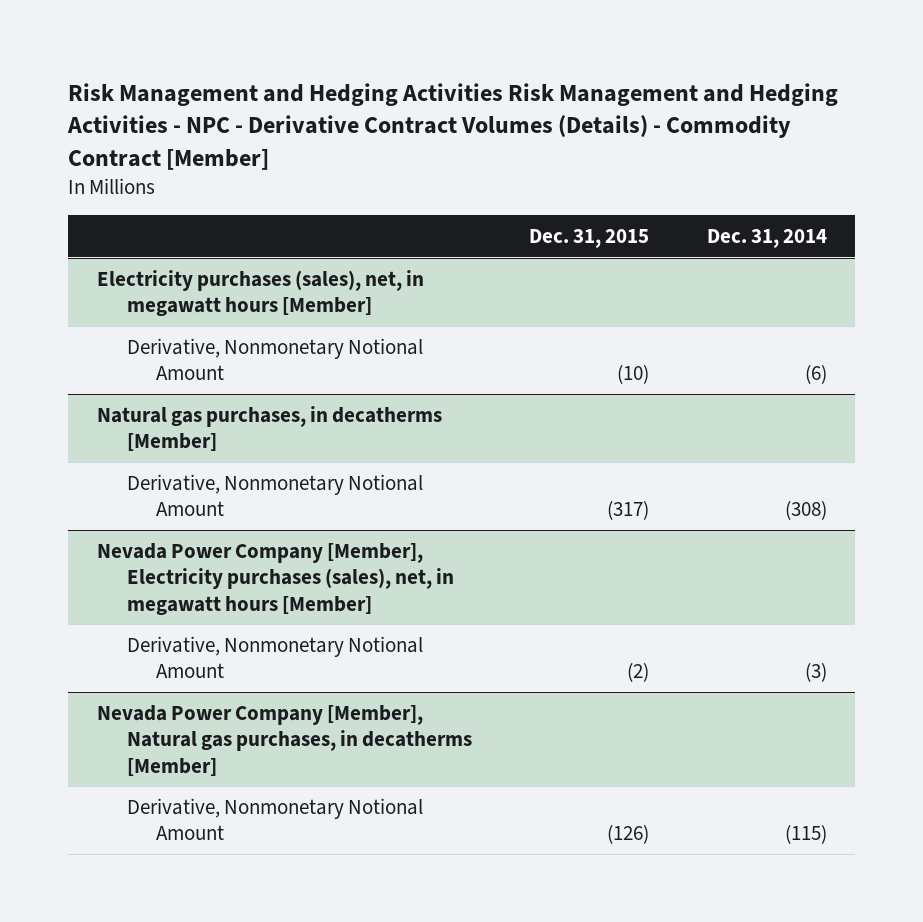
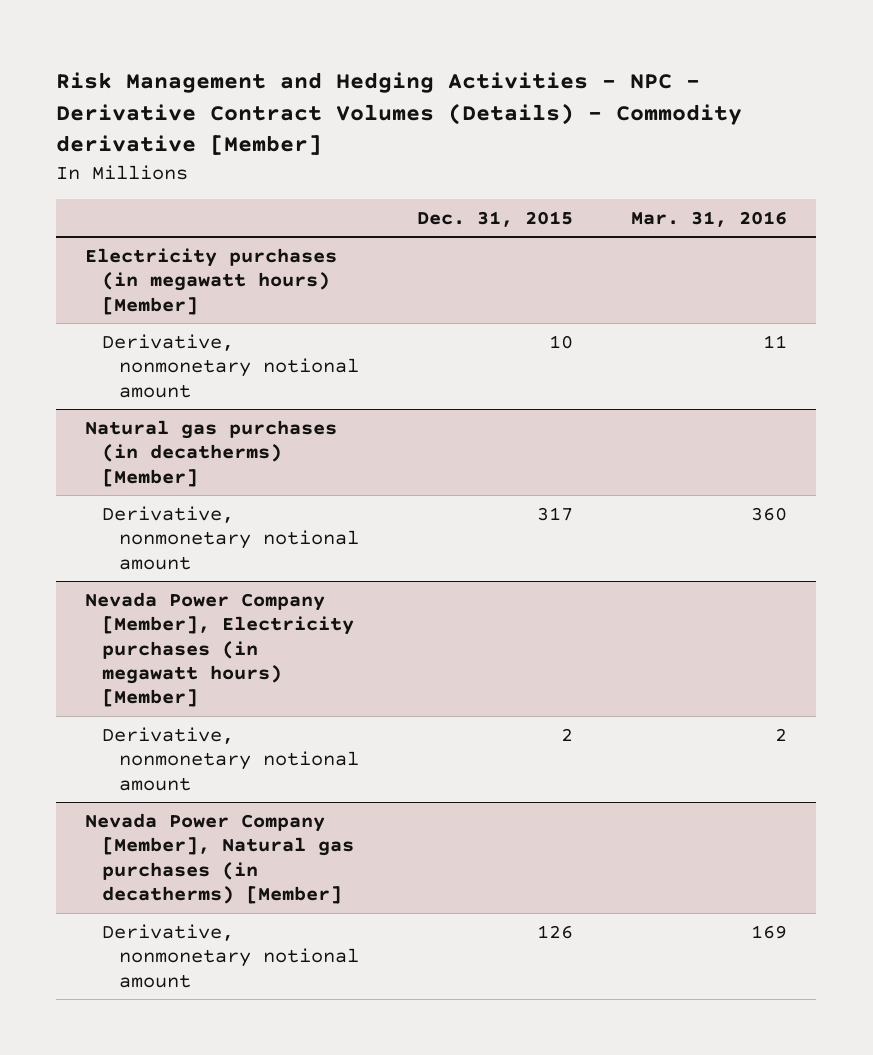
[67,82,839,170] Risk Management and Hedging Activities Risk Management and Hedging Activities - NPC - Derivative Contract Volumes (Details) - Commodity Contract [Member] -> [56,71,743,156] Risk Management and Hedging Activities - NPC - Derivative Contract Volumes (Details) - Commodity derivative [Member]
[706,229,827,249] Dec. 31, 2014 -> none
none -> [631,210,788,227] Mar. 31, 2016
[96,269,424,317] Electricity purchases (sales), net, in megawatt hours [Member] -> [85,247,338,315] Electricity purchases (in megawatt hours) [Member]
[126,337,423,381] Derivative, Nonmonetary Notional Amount -> [102,333,359,398] Derivative, nonmonetary notional amount
[617,364,650,385] (10) -> [548,334,573,349] 10
[96,405,442,452] Natural gas purchases, in decatherms [Member] -> [85,419,338,487] Natural gas purchases (in decatherms) [Member]
[126,473,423,517] Derivative, Nonmonetary Notional Amount -> [102,505,359,570] Derivative, nonmonetary notional amount
[607,500,650,521] (317) -> [536,506,573,521] 317
[96,542,454,615] Nevada Power Company [Member], Electricity purchases (sales), net, in megawatt hours [Member] -> [85,591,355,708] Nevada Power Company [Member], Electricity purchases (in megawatt hours) [Member]
[126,635,423,679] Derivative, Nonmonetary Notional Amount -> [102,726,359,791] Derivative, nonmonetary notional amount
[627,662,650,683] (2) -> [560,727,573,741] 2
[96,704,472,776] Nevada Power Company [Member], Natural gas purchases, in decatherms [Member] -> [85,812,355,904] Nevada Power Company [Member], Natural gas purchases (in decatherms) [Member]
[126,797,423,841] Derivative, Nonmonetary Notional Amount -> [102,923,359,988] Derivative, nonmonetary notional amount
[607,824,650,845] (126) -> [536,924,573,939] 126

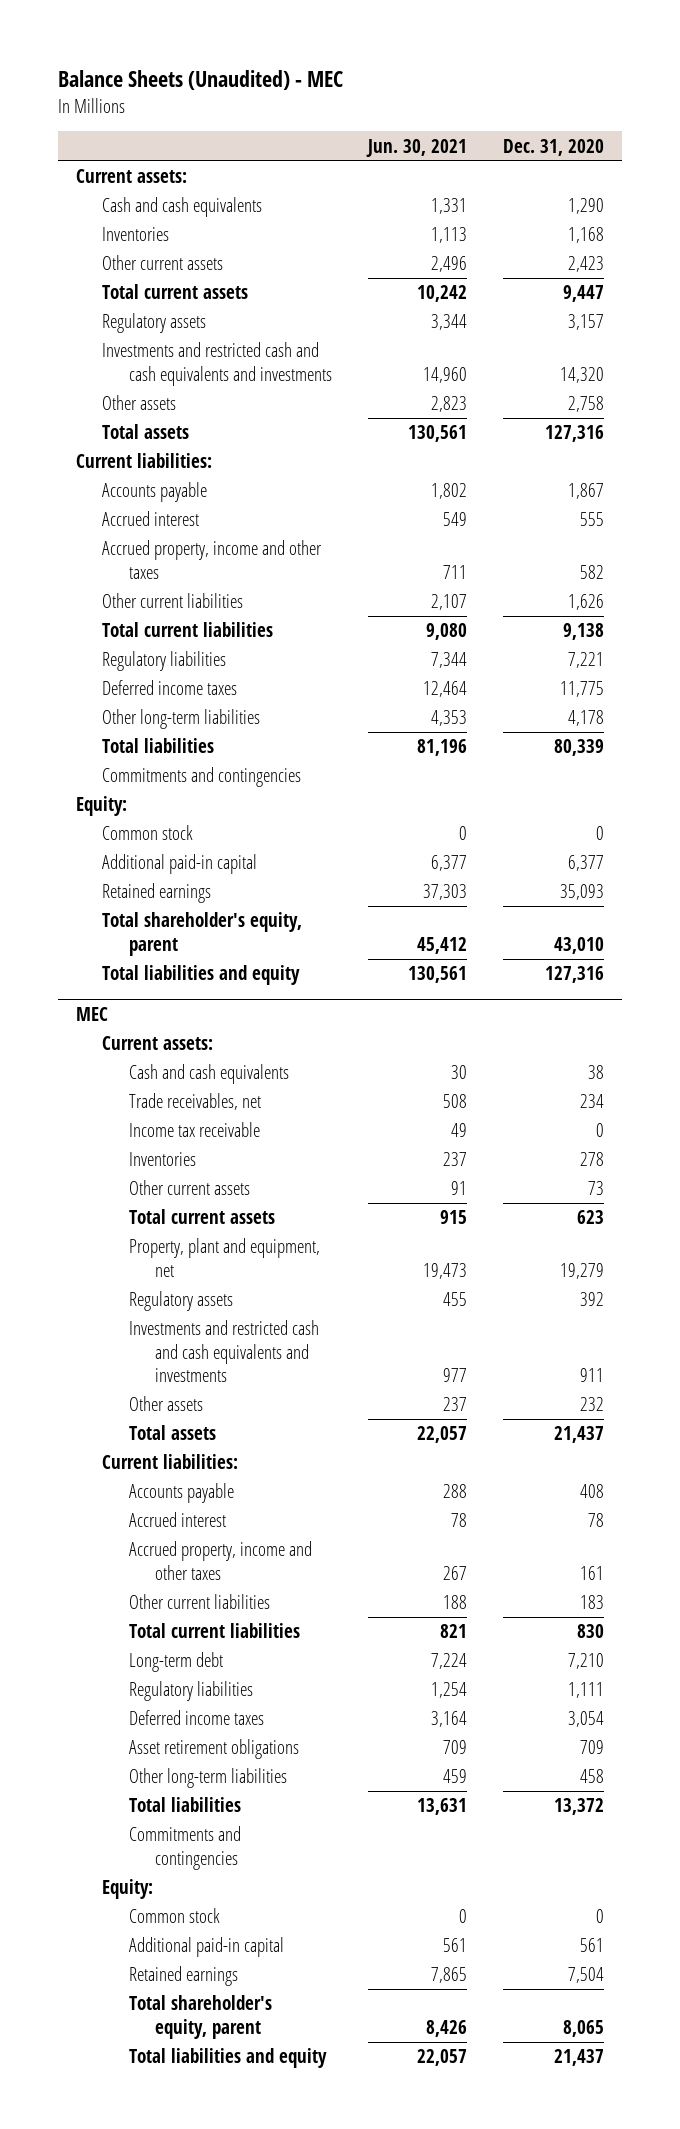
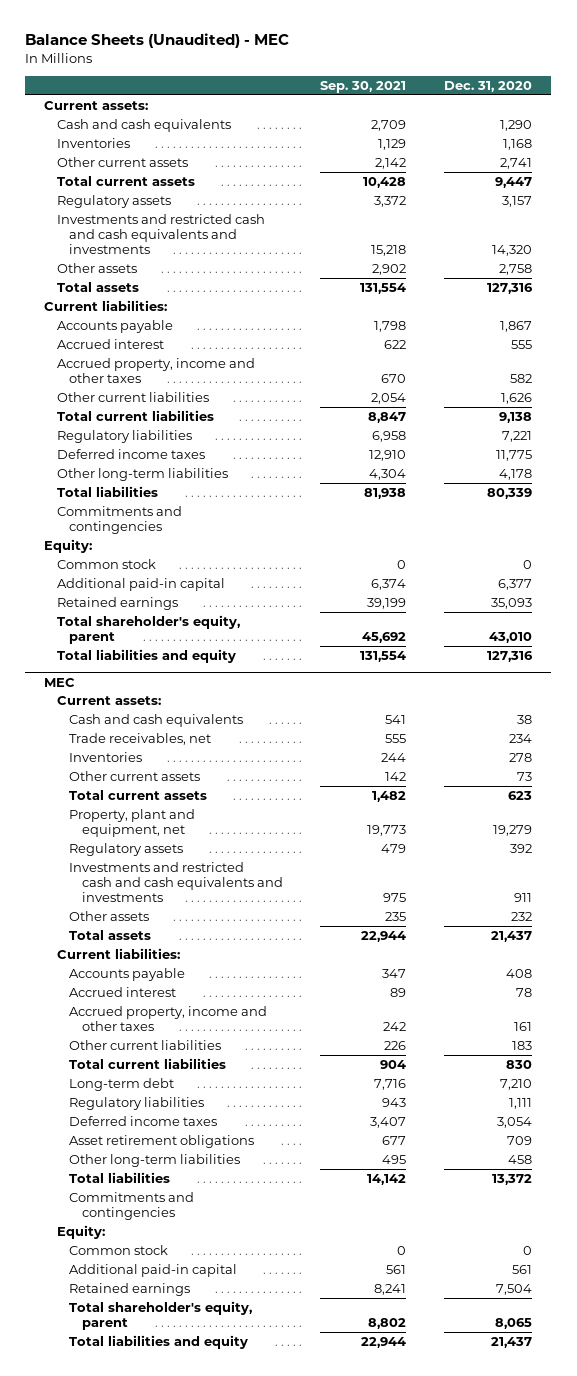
[365,138,467,157] Jun. 30, 2021 -> none
none -> [320,81,407,94] Sep. 30, 2021
[567,256,604,273] 2,423 -> [500,157,533,169] 2,741
[128,1122,260,1138] Income tax receivable -> none

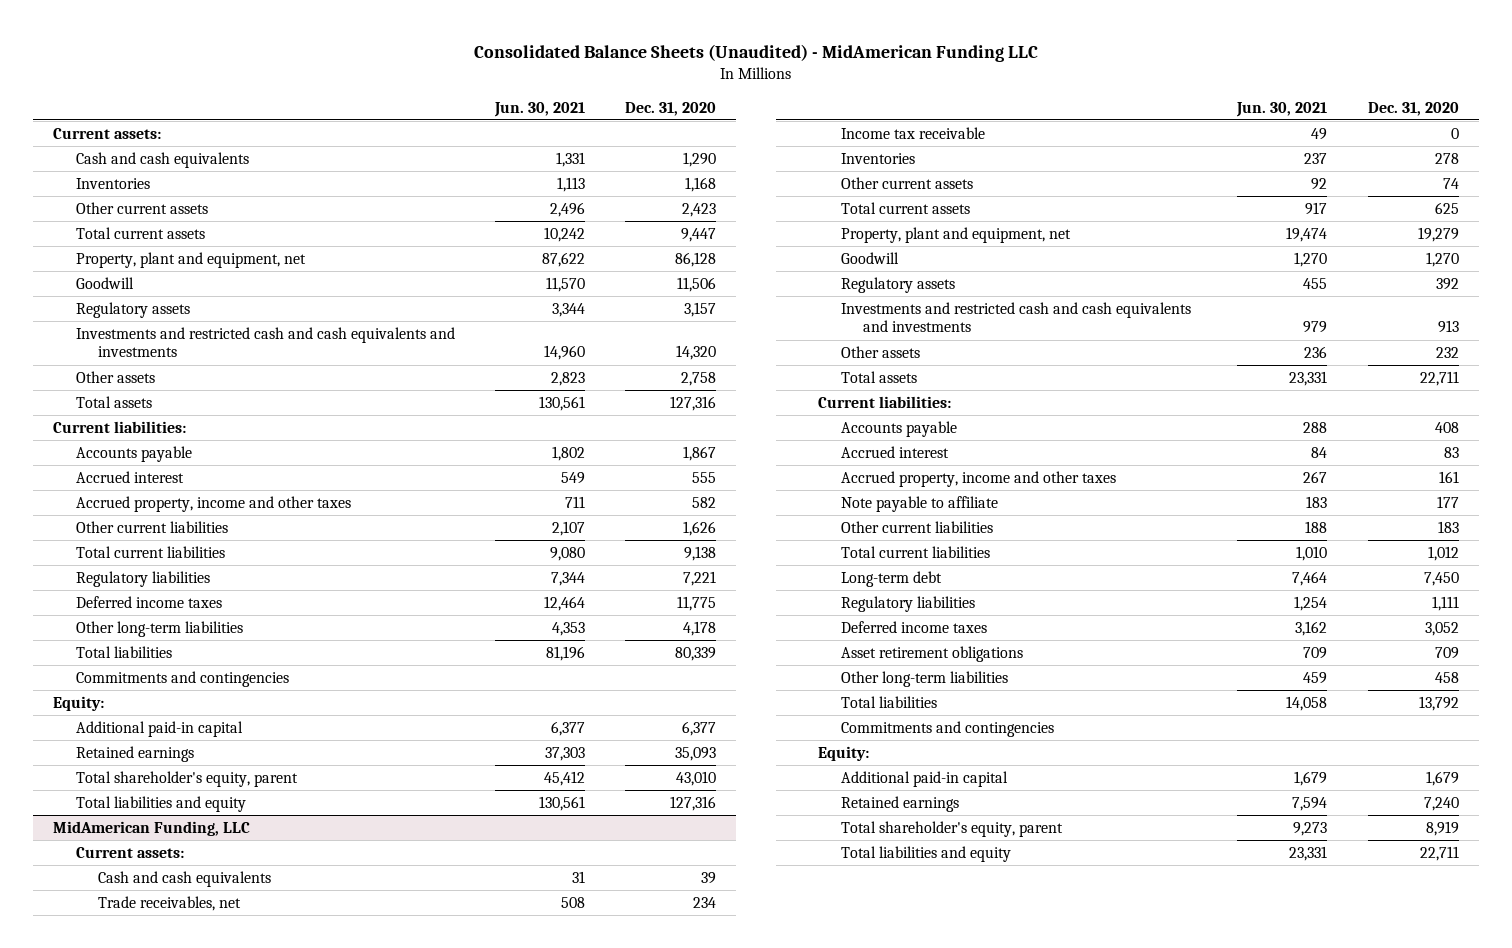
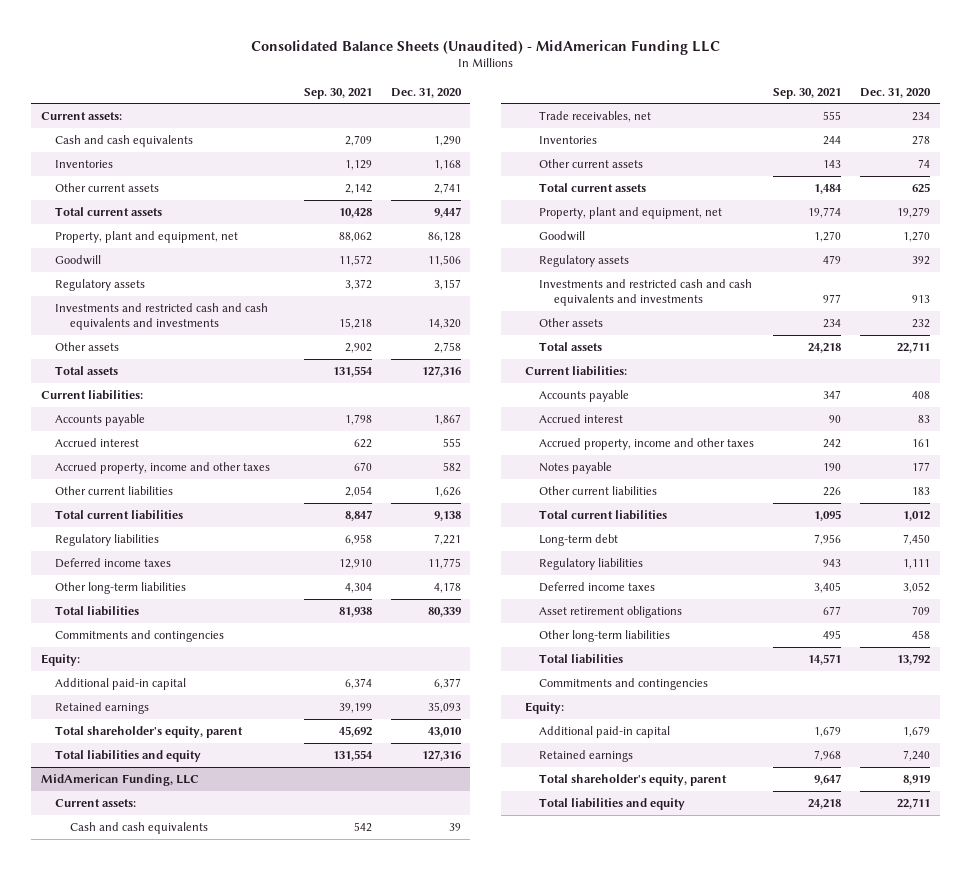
[493,101,585,117] Jun. 30, 2021 -> none
none -> [303,87,372,99] Sep. 30, 2021
[682,203,717,218] 2,423 -> [433,182,461,194] 2,741
[840,127,985,140] Income tax receivable -> none
[840,496,998,513] Note payable to affiliate -> [539,461,613,474] Notes payable

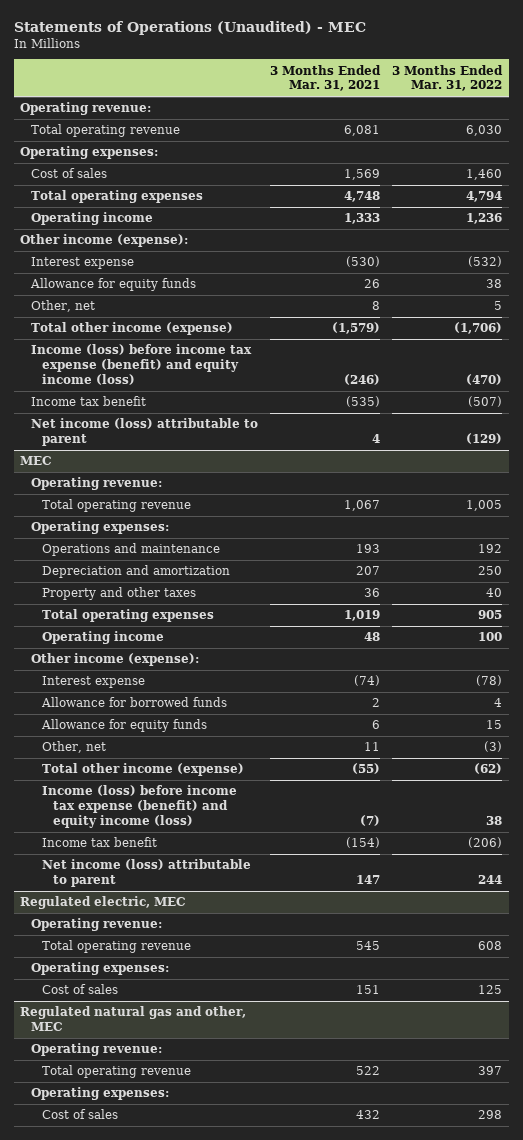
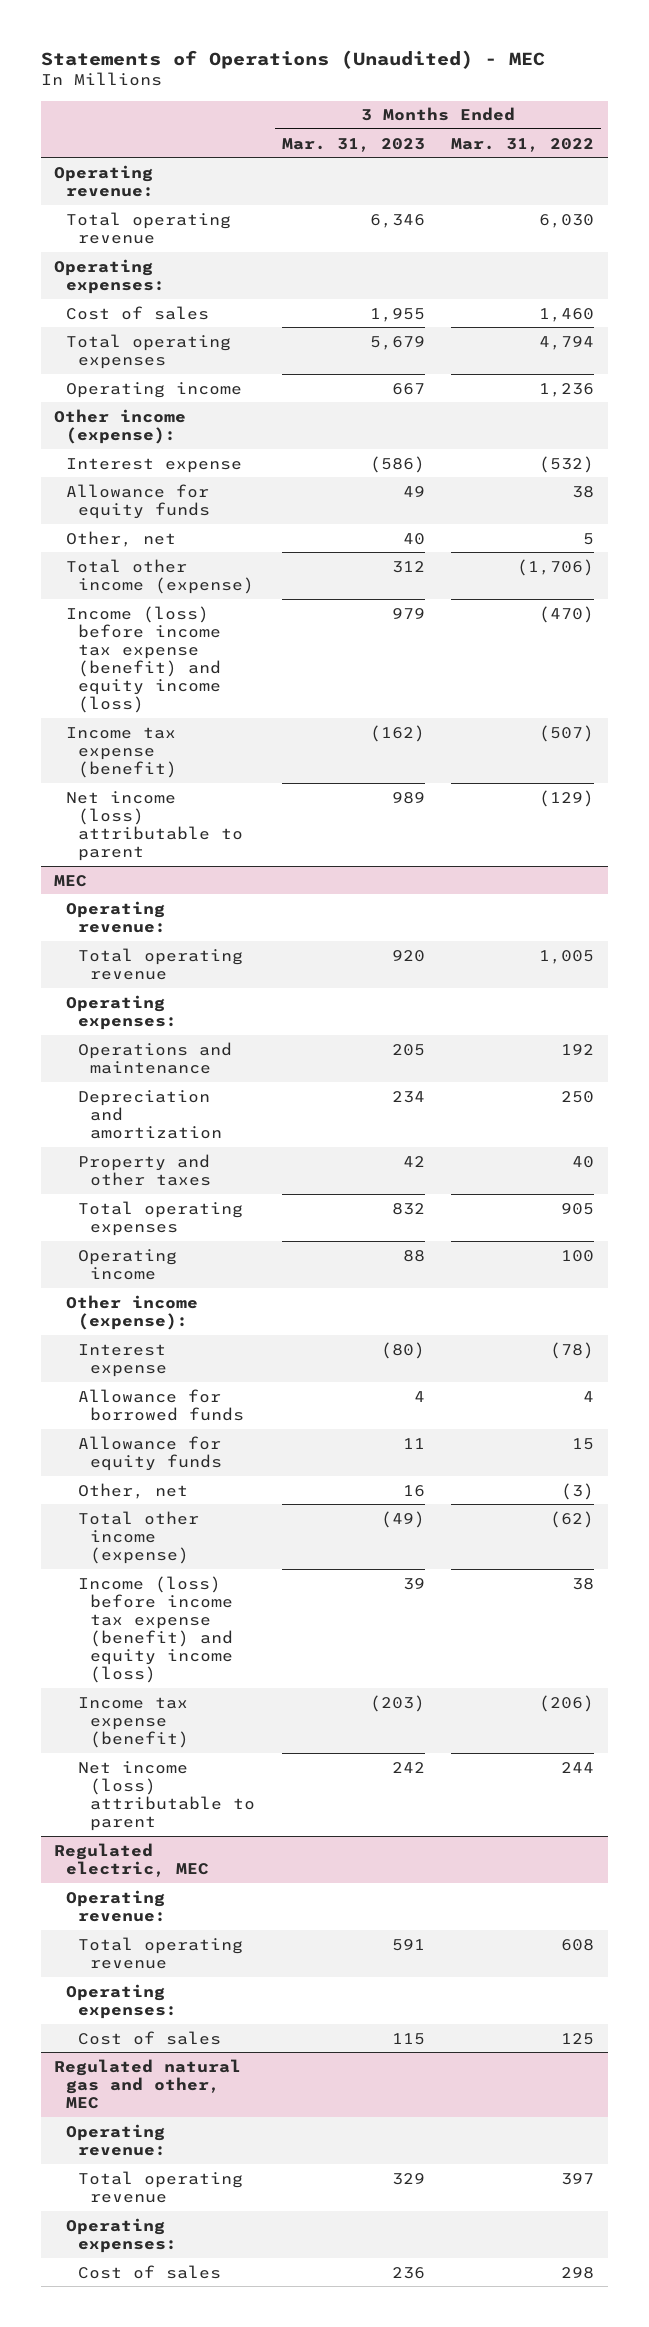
[270,64,382,92] 3 Months Ended Mar. 31, 2021 -> none
none -> [281,137,425,152] Mar. 31, 2023
[31,396,147,407] Income tax benefit -> [66,726,177,778] Income tax expense (benefit)
[41,837,157,848] Income tax benefit -> [77,1696,189,1748] Income tax expense (benefit)

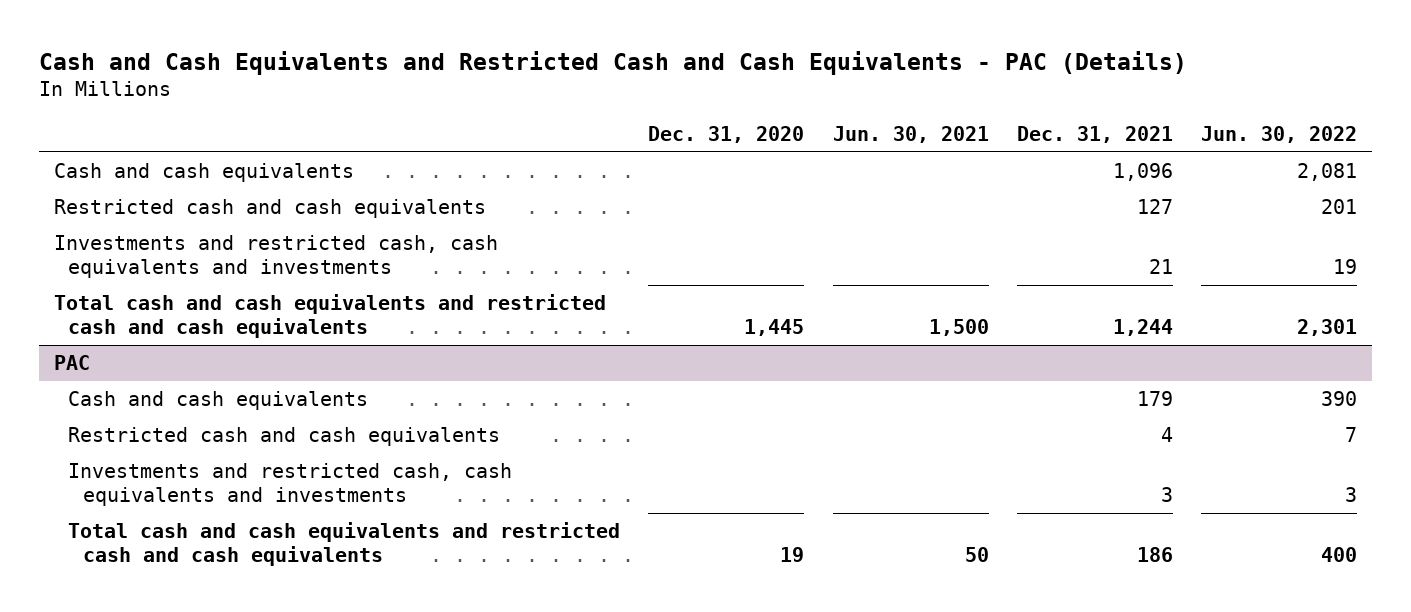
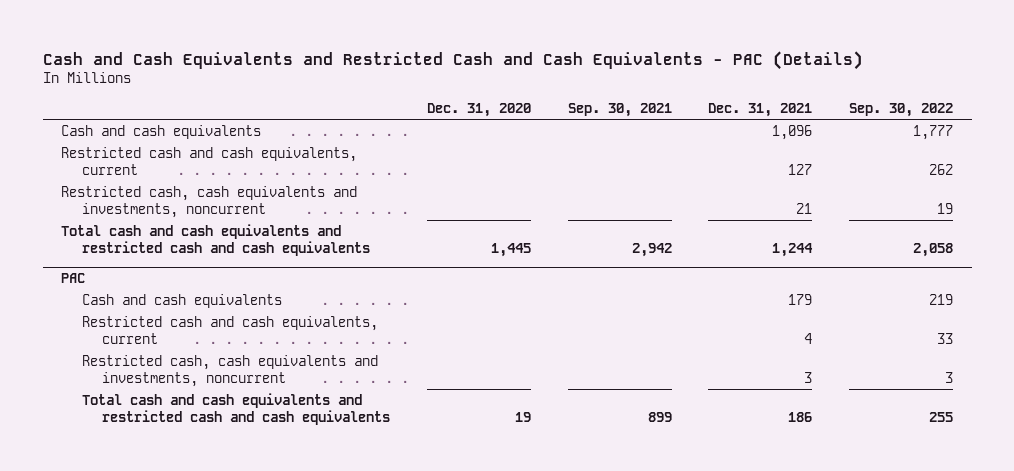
[832,125,989,143] Jun. 30, 2021 -> none
[1201,125,1358,143] Jun. 30, 2022 -> none
none -> [567,103,672,118] Sep. 30, 2021
none -> [849,103,954,118] Sep. 30, 2022
[53,198,486,218] Restricted cash and cash equivalents -> [61,146,358,176] Restricted cash and cash equivalents, current
[53,234,498,279] Investments and restricted cash, cash equivalents and investments -> [61,185,358,219] Restricted cash, cash equivalents and investments, noncurrent
[68,426,501,446] Restricted cash and cash equivalents -> [81,315,378,345] Restricted cash and cash equivalents, current
[68,462,513,507] Investments and restricted cash, cash equivalents and investments -> [81,354,378,388] Restricted cash, cash equivalents and investments, noncurrent

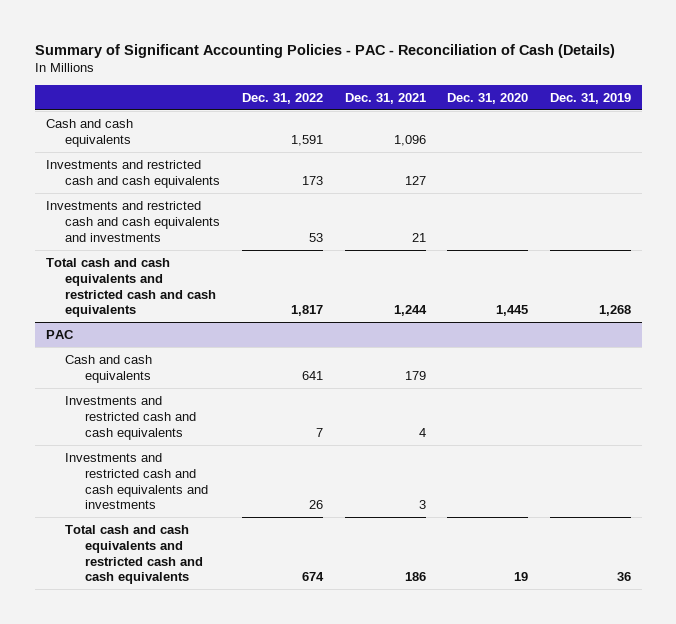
[42,50,863,70] Cash and Cash Equivalents and Restricted Cash and Cash Equivalents - PAC (Details) -> [34,43,615,58] Summary of Significant Accounting Policies - PAC - Reconciliation of Cash (Details)
[567,103,672,118] Sep. 30, 2021 -> none
[849,103,954,118] Sep. 30, 2022 -> none
none -> [241,92,323,104] Dec. 31, 2022
none -> [549,92,631,104] Dec. 31, 2019
[61,146,358,176] Restricted cash and cash equivalents, current -> [45,159,221,188] Investments and restricted cash and cash equivalents
[61,185,358,219] Restricted cash, cash equivalents and investments, noncurrent -> [45,200,221,242] Investments and restricted cash and cash equivalents and investments
[81,315,378,345] Restricted cash and cash equivalents, current -> [65,395,196,440] Investments and restricted cash and cash equivalents
[81,354,378,388] Restricted cash, cash equivalents and investments, noncurrent -> [65,452,208,510] Investments and restricted cash and cash equivalents and investments

